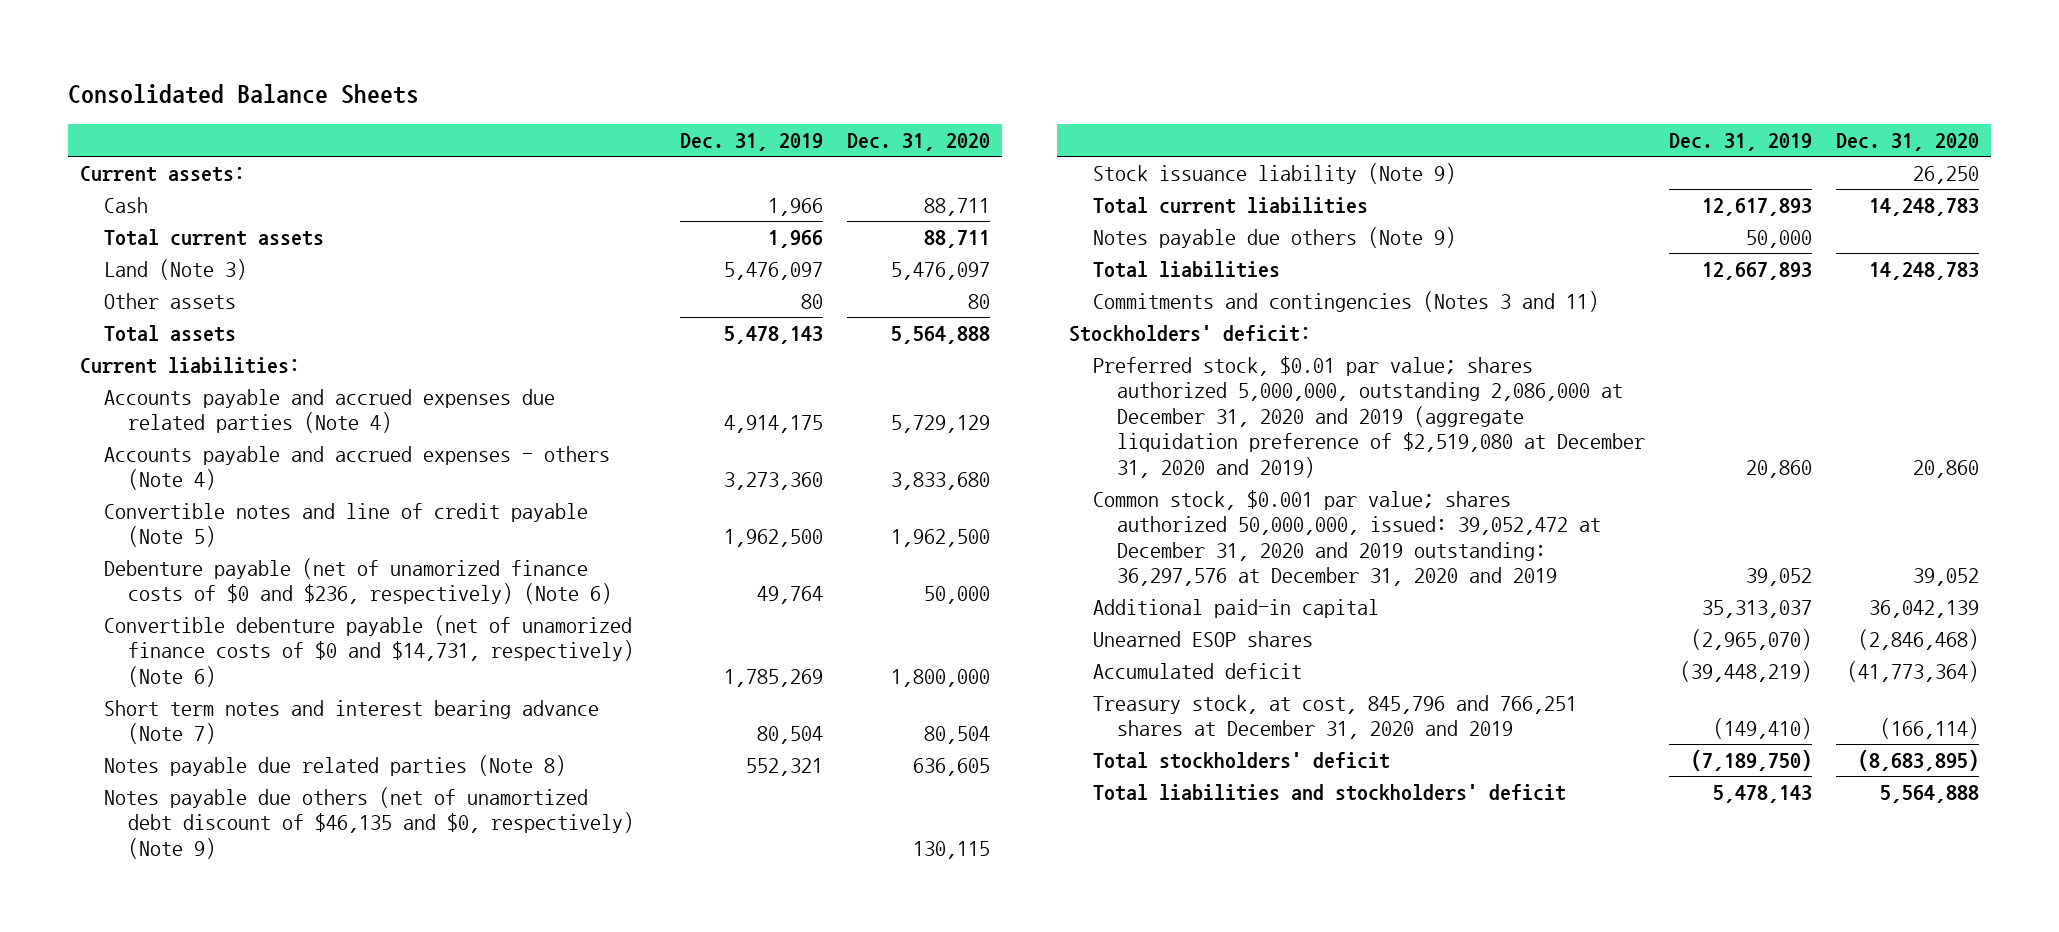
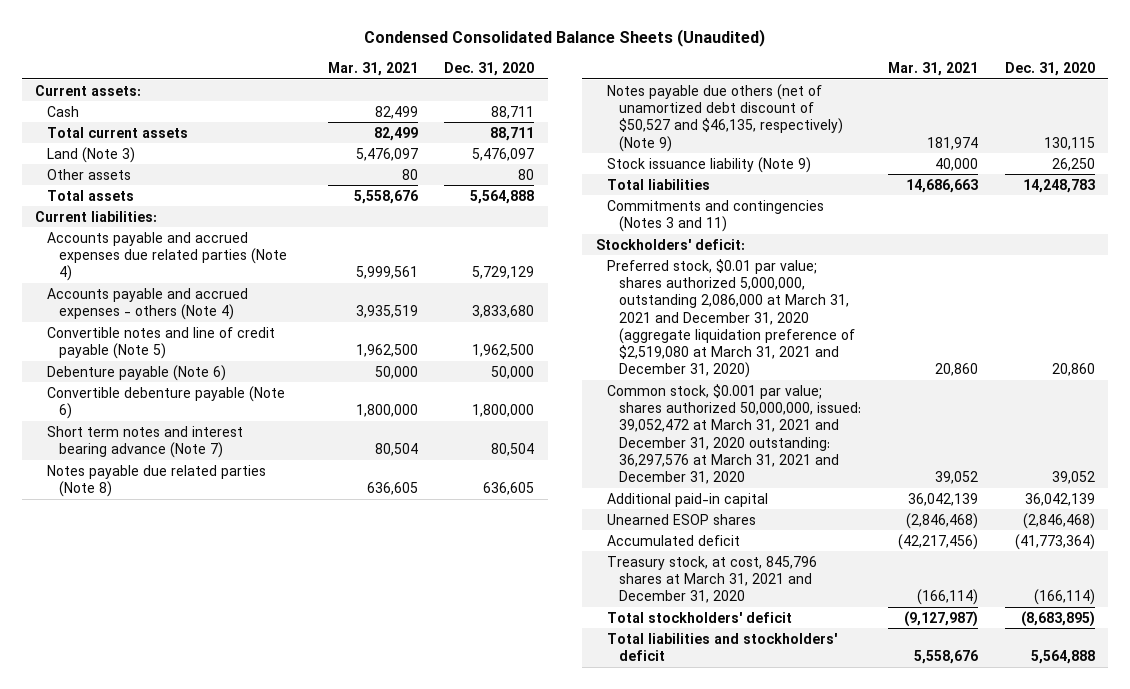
[68,84,420,105] Consolidated Balance Sheets -> [364,29,766,48] Condensed Consolidated Balance Sheets (Unaudited)
[680,133,824,152] Dec. 31, 2019 -> none
none -> [327,61,418,76] Mar. 31, 2021
[104,557,613,605] Debenture payable (net of unamorized finance costs of $0 and $236, respectively) (Note 6) -> [47,364,227,381] Debenture payable (Note 6)
[104,614,635,687] Convertible debenture payable (net of unamorized finance costs of $0 and $14,731, respectively) (Note 6) -> [47,385,286,419] Convertible debenture payable (Note 6)
[104,786,635,859] Notes payable due others (net of unamortized debt discount of $46,135 and $0, respectively) (Note 9) -> [607,83,843,152] Notes payable due others (net of unamortized debt discount of $50,527 and $46,135, respectively) (Note 9)
[1093,196,1369,214] Total current liabilities -> none
[1093,226,1457,248] Notes payable due others (Note 9) -> none
[1093,355,1646,478] Preferred stock, $0.01 par value; shares authorized 5,000,000, outstanding 2,086,000 at December 31, 2020 and 2019 (aggregate liquidation preference of $2,519,080 at December 31, 2020 and 2019) -> [607,258,855,379] Preferred stock, $0.01 par value; shares authorized 5,000,000, outstanding 2,086,000 at March 31, 2021 and December 31, 2020 (aggregate liquidation preference of $2,519,080 at March 31, 2021 and December 31, 2020)
[1093,489,1602,587] Common stock, $0.001 par value; shares authorized 50,000,000, issued: 39,052,472 at December 31, 2020 and 2019 outstanding: 36,297,576 at December 31, 2020 and 2019 -> [607,383,861,485] Common stock, $0.001 par value; shares authorized 50,000,000, issued: 39,052,472 at March 31, 2021 and December 31, 2020 outstanding: 36,297,576 at March 31, 2021 and December 31, 2020
[1093,694,1578,740] Treasury stock, at cost, 845,796 and 766,251 shares at December 31, 2020 and 2019 -> [607,555,818,604] Treasury stock, at cost, 845,796 shares at March 31, 2021 and December 31, 2020

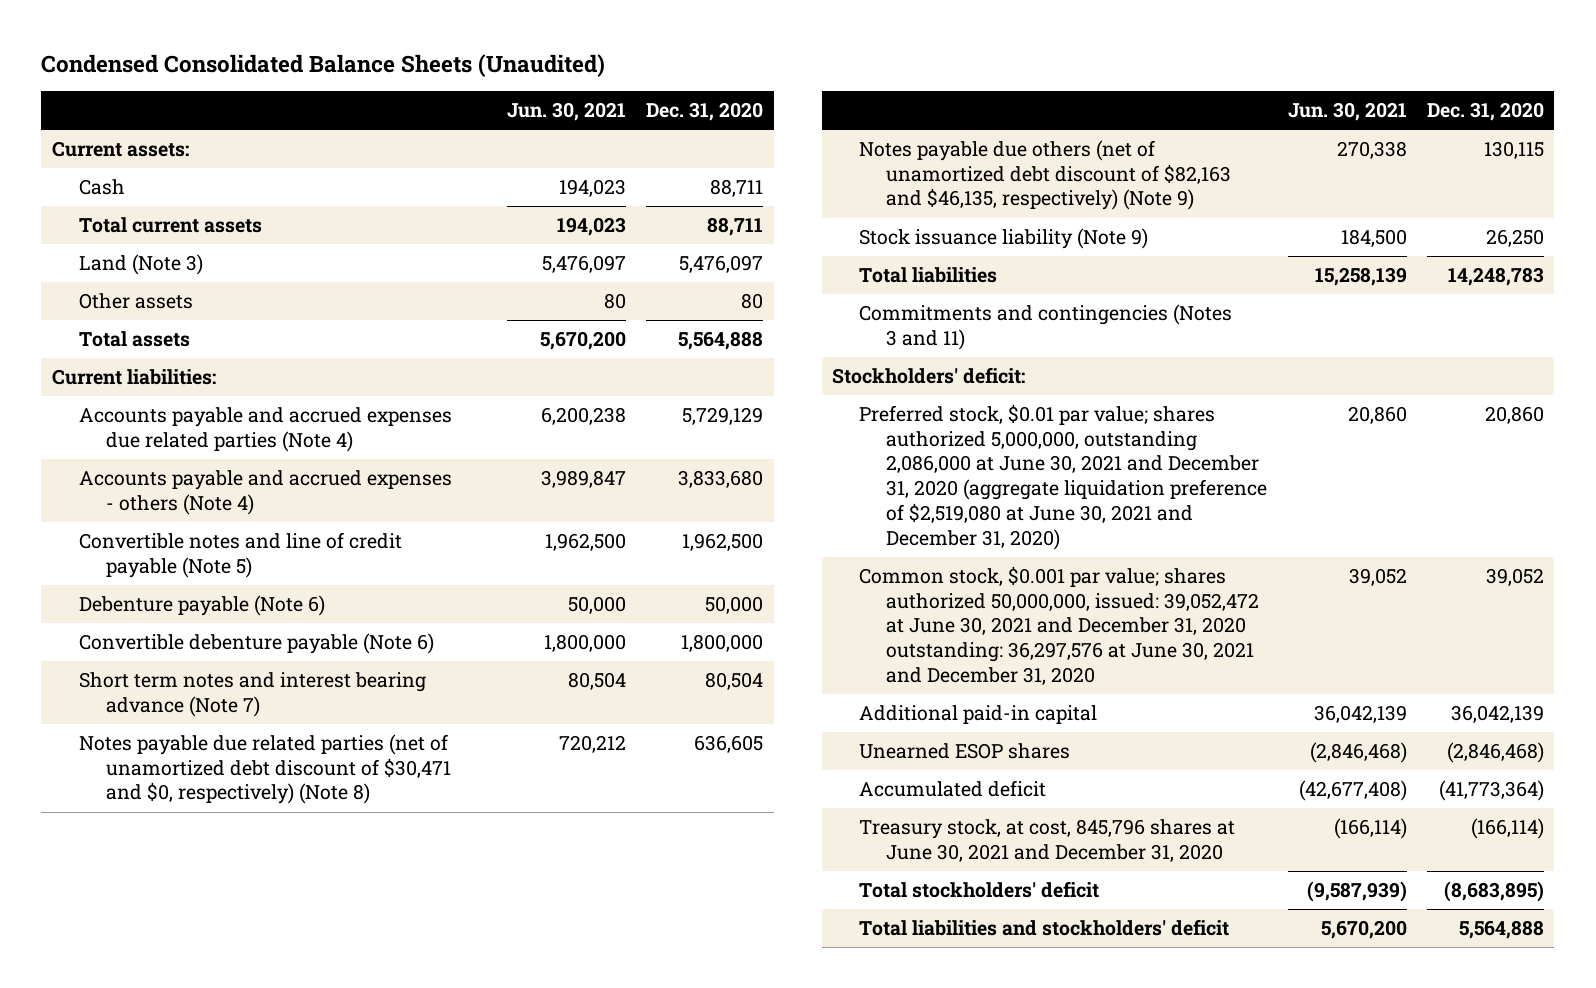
[327,61,418,76] Mar. 31, 2021 -> none
none -> [506,102,626,122] Jun. 30, 2021
[47,464,267,497] Notes payable due related parties (Note 8) -> [78,734,451,805] Notes payable due related parties (net of unamortized debt discount of $30,471 and $0, respectively) (Note 8)
[607,83,843,152] Notes payable due others (net of unamortized debt discount of $50,527 and $46,135, respectively) (Note 9) -> [859,140,1232,211] Notes payable due others (net of unamortized debt discount of $82,163 and $46,135, respectively) (Note 9)
[607,258,855,379] Preferred stock, $0.01 par value; shares authorized 5,000,000, outstanding 2,086,000 at March 31, 2021 and December 31, 2020 (aggregate liquidation preference of $2,519,080 at March 31, 2021 and December 31, 2020) -> [859,404,1268,550] Preferred stock, $0.01 par value; shares authorized 5,000,000, outstanding 2,086,000 at June 30, 2021 and December 31, 2020 (aggregate liquidation preference of $2,519,080 at June 30, 2021 and December 31, 2020)
[607,383,861,485] Common stock, $0.001 par value; shares authorized 50,000,000, issued: 39,052,472 at March 31, 2021 and December 31, 2020 outstanding: 36,297,576 at March 31, 2021 and December 31, 2020 -> [859,566,1260,685] Common stock, $0.001 par value; shares authorized 50,000,000, issued: 39,052,472 at June 30, 2021 and December 31, 2020 outstanding: 36,297,576 at June 30, 2021 and December 31, 2020
[607,555,818,604] Treasury stock, at cost, 845,796 shares at March 31, 2021 and December 31, 2020 -> [859,819,1236,862] Treasury stock, at cost, 845,796 shares at June 30, 2021 and December 31, 2020

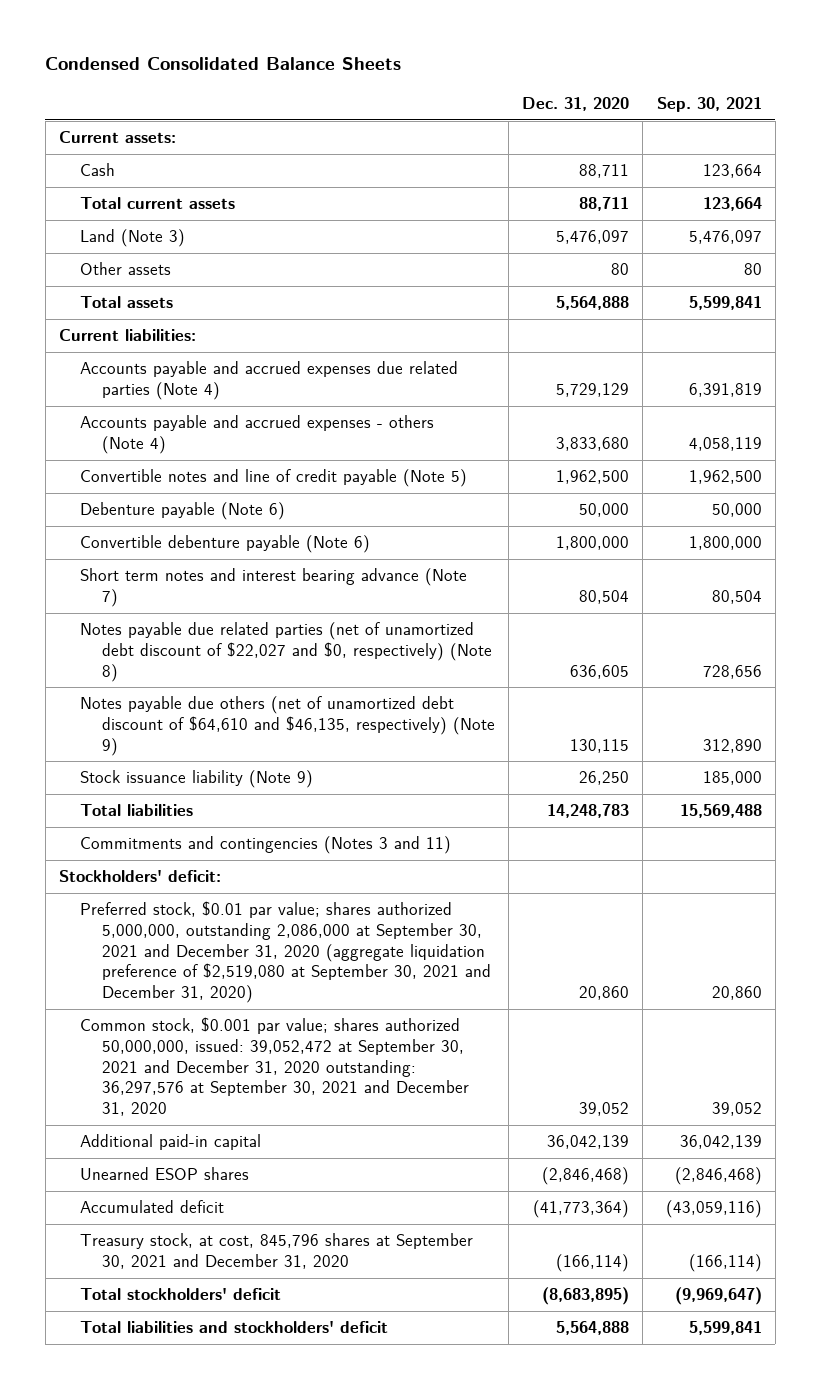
[41,53,606,77] Condensed Consolidated Balance Sheets (Unaudited) -> [45,57,402,71] Condensed Consolidated Balance Sheets
[506,102,626,122] Jun. 30, 2021 -> none
none -> [656,97,762,113] Sep. 30, 2021
[78,734,451,805] Notes payable due related parties (net of unamortized debt discount of $30,471 and $0, respectively) (Note 8) -> [80,622,492,682] Notes payable due related parties (net of unamortized debt discount of $22,027 and $0, respectively) (Note 8)
[859,140,1232,211] Notes payable due others (net of unamortized debt discount of $82,163 and $46,135, respectively) (Note 9) -> [80,696,495,756] Notes payable due others (net of unamortized debt discount of $64,610 and $46,135, respectively) (Note 9)
[859,404,1268,550] Preferred stock, $0.01 par value; shares authorized 5,000,000, outstanding 2,086,000 at June 30, 2021 and December 31, 2020 (aggregate liquidation preference of $2,519,080 at June 30, 2021 and December 31, 2020) -> [80,901,491,1003] Preferred stock, $0.01 par value; shares authorized 5,000,000, outstanding 2,086,000 at September 30, 2021 and December 31, 2020 (aggregate liquidation preference of $2,519,080 at September 30, 2021 and December 31, 2020)
[859,566,1260,685] Common stock, $0.001 par value; shares authorized 50,000,000, issued: 39,052,472 at June 30, 2021 and December 31, 2020 outstanding: 36,297,576 at June 30, 2021 and December 31, 2020 -> [80,1017,469,1116] Common stock, $0.001 par value; shares authorized 50,000,000, issued: 39,052,472 at September 30, 2021 and December 31, 2020 outstanding: 36,297,576 at September 30, 2021 and December 31, 2020
[859,819,1236,862] Treasury stock, at cost, 845,796 shares at June 30, 2021 and December 31, 2020 -> [80,1233,474,1269] Treasury stock, at cost, 845,796 shares at September 30, 2021 and December 31, 2020

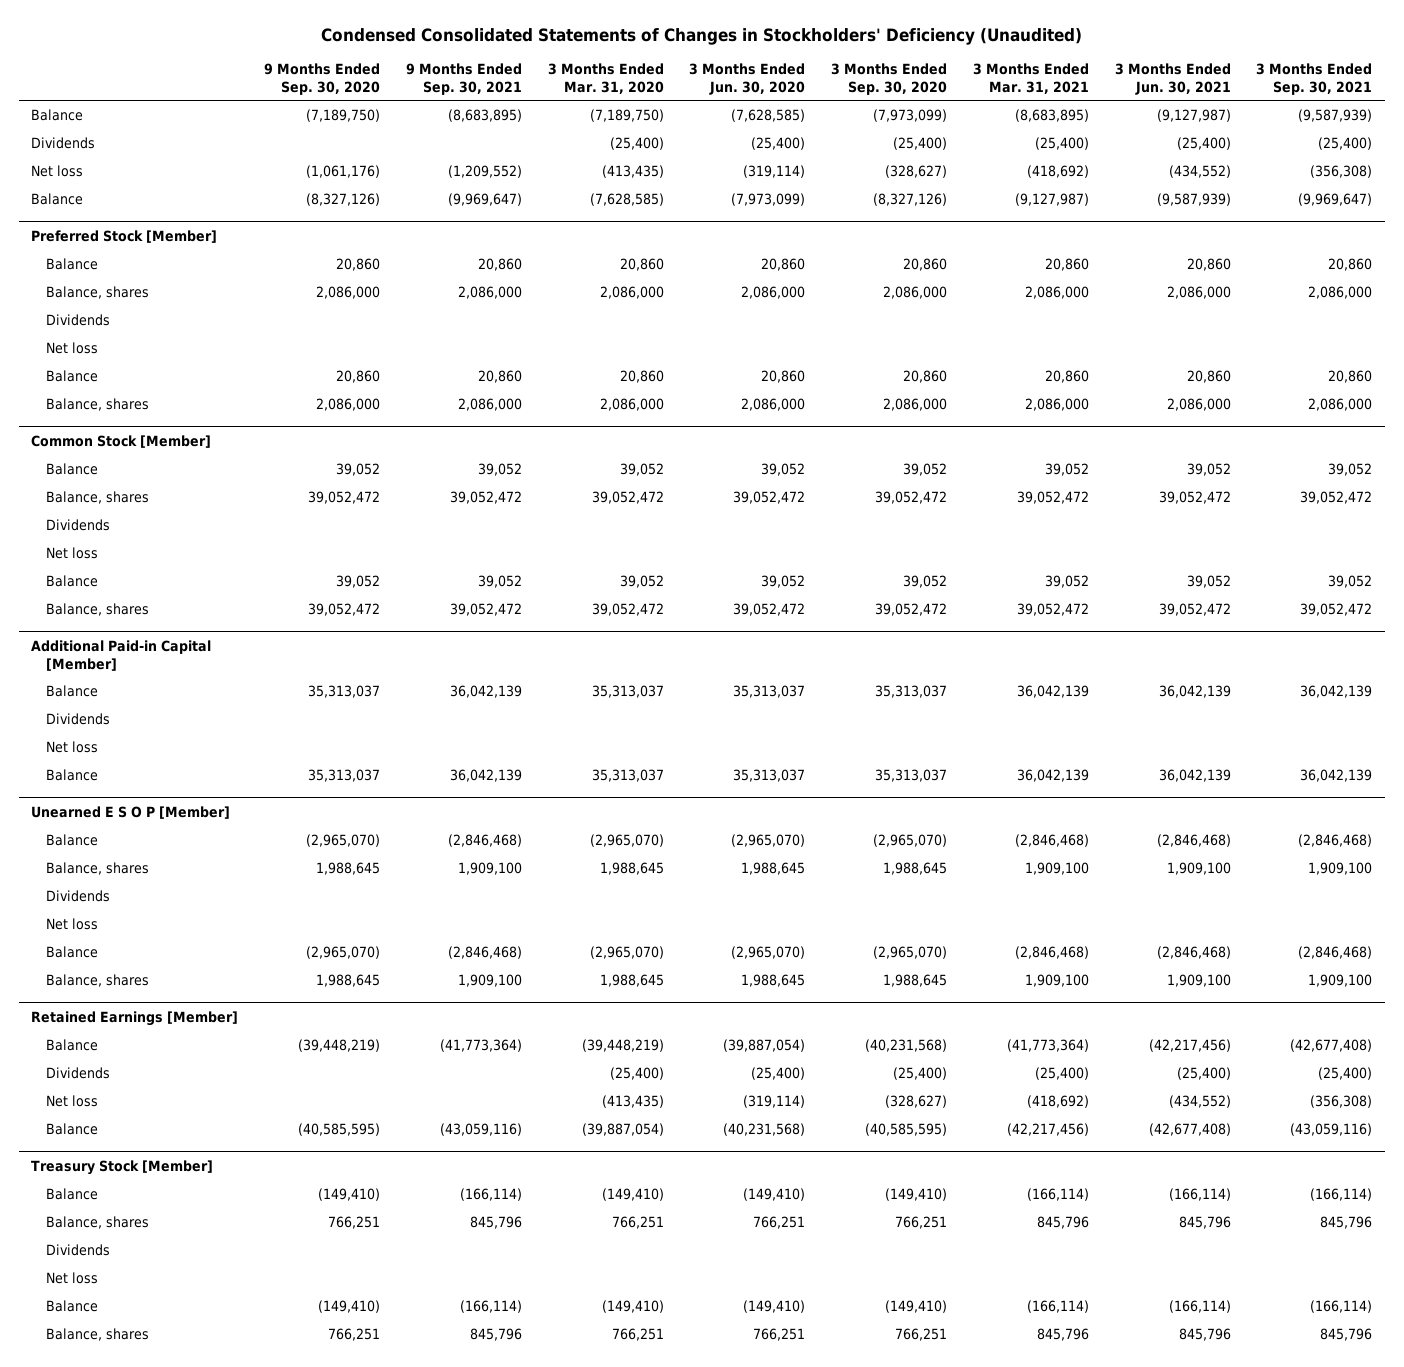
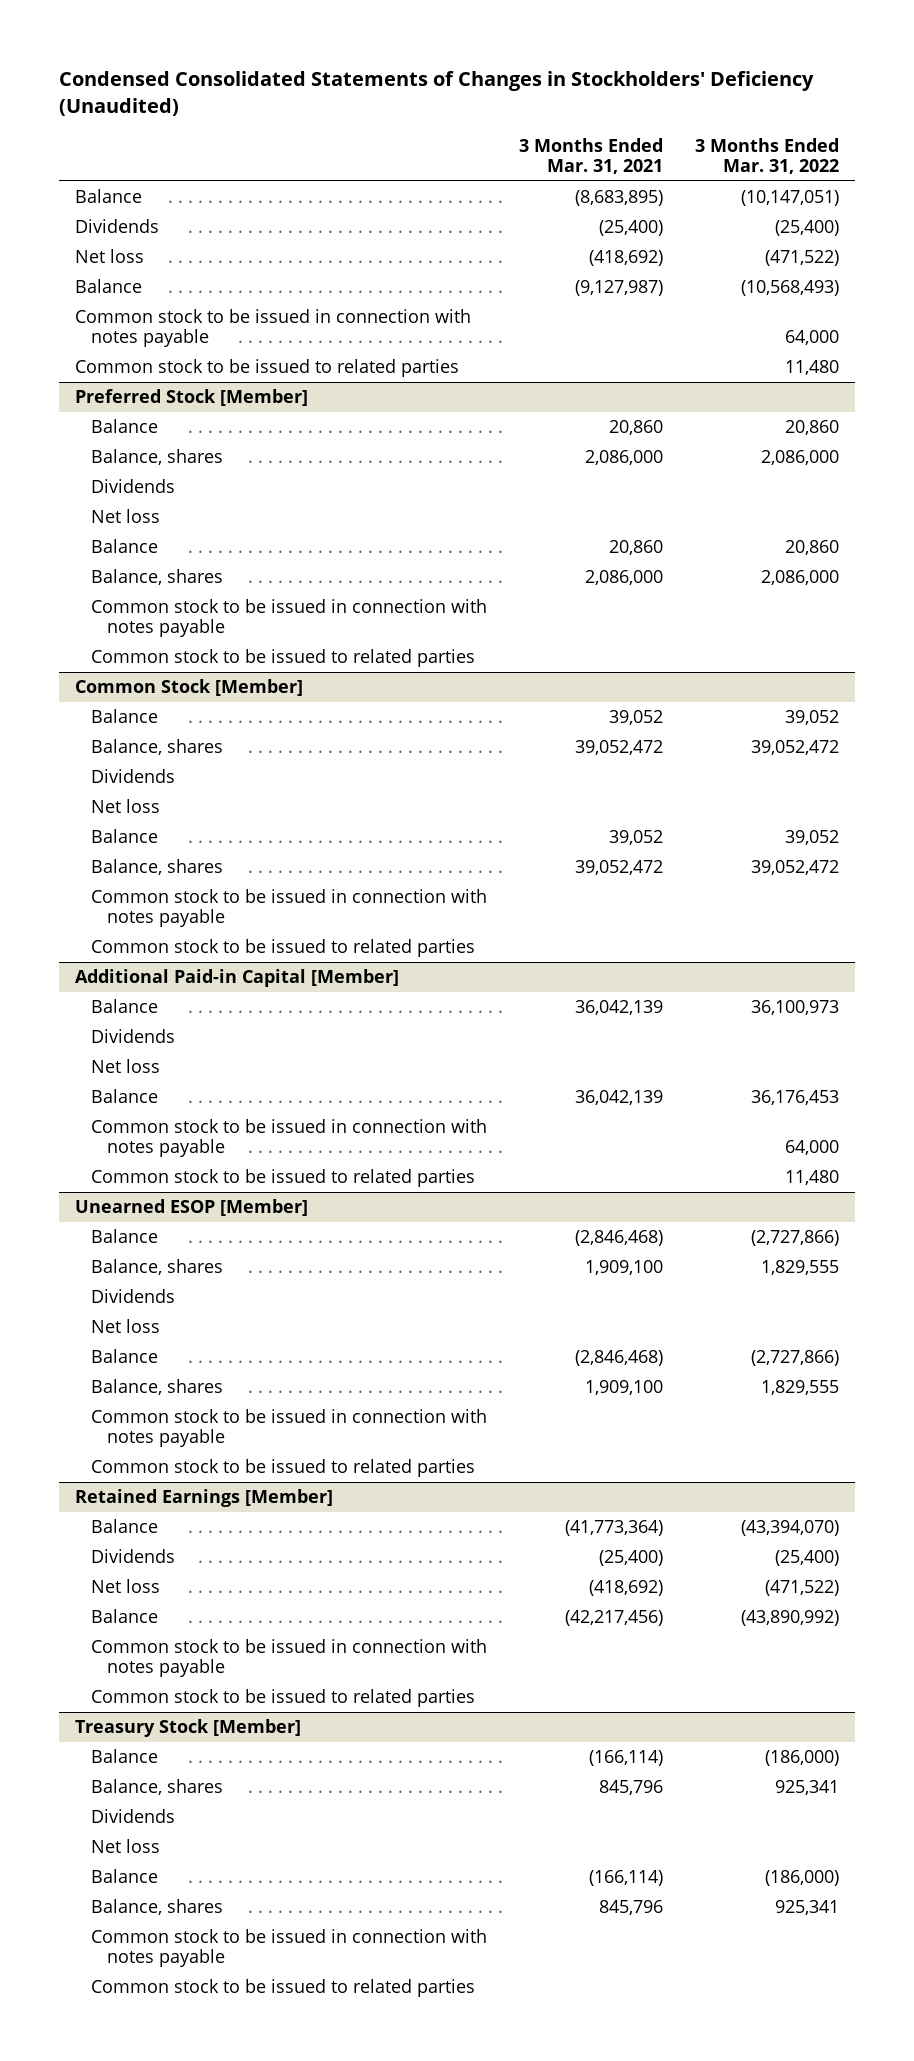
[264,62,381,95] 9 Months Ended Sep. 30, 2020 -> none
[405,62,522,95] 9 Months Ended Sep. 30, 2021 -> none
[547,62,664,94] 3 Months Ended Mar. 31, 2020 -> none
[689,62,806,95] 3 Months Ended Jun. 30, 2020 -> none
[831,62,948,95] 3 Months Ended Sep. 30, 2020 -> none
[1114,62,1231,95] 3 Months Ended Jun. 30, 2021 -> none
[1256,62,1373,95] 3 Months Ended Sep. 30, 2021 -> none
none -> [695,137,840,175] 3 Months Ended Mar. 31, 2022
none -> [74,309,471,348] Common stock to be issued in connection with notes payable
none -> [74,359,459,378] Common stock to be issued to related parties
none -> [90,599,487,638] Common stock to be issued in connection with notes payable
none -> [90,649,475,668] Common stock to be issued to related parties
none -> [90,889,487,928] Common stock to be issued in connection with notes payable
none -> [90,939,475,958] Common stock to be issued to related parties
none -> [90,1119,487,1158] Common stock to be issued in connection with notes payable
none -> [90,1169,475,1188] Common stock to be issued to related parties
[31,805,231,819] Unearned E S O P [Member] -> [74,1199,308,1217] Unearned ESOP [Member]
none -> [90,1409,487,1448] Common stock to be issued in connection with notes payable
none -> [90,1459,475,1478] Common stock to be issued to related parties
none -> [90,1639,487,1678] Common stock to be issued in connection with notes payable
none -> [90,1689,475,1708] Common stock to be issued to related parties
none -> [90,1929,487,1968] Common stock to be issued in connection with notes payable
none -> [90,1979,475,1998] Common stock to be issued to related parties

